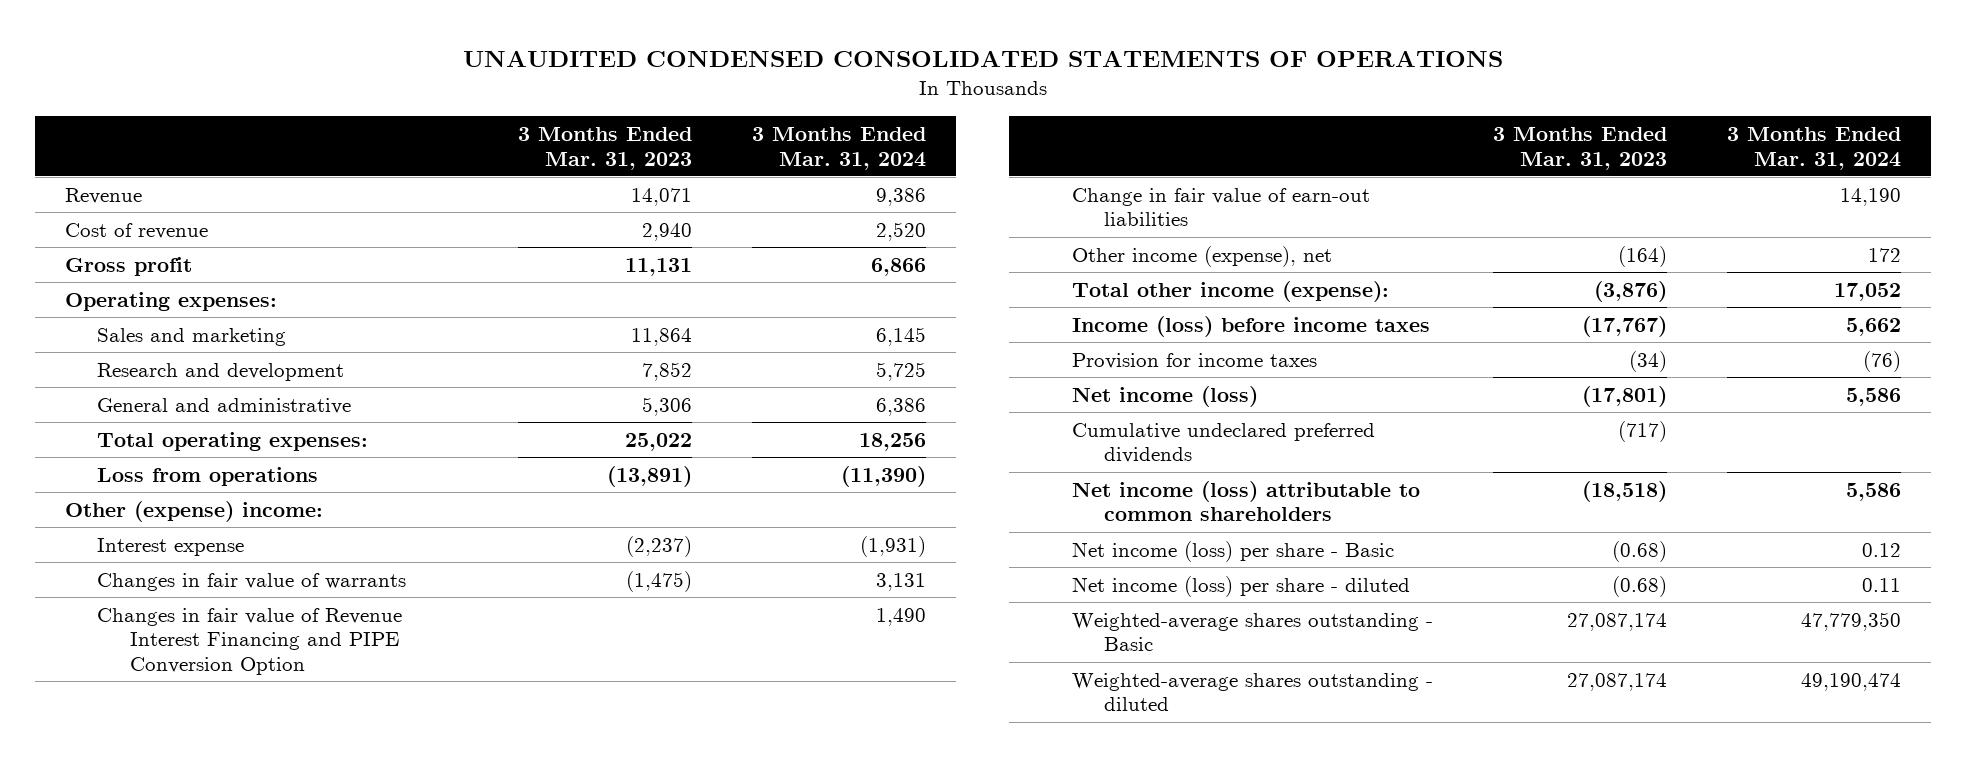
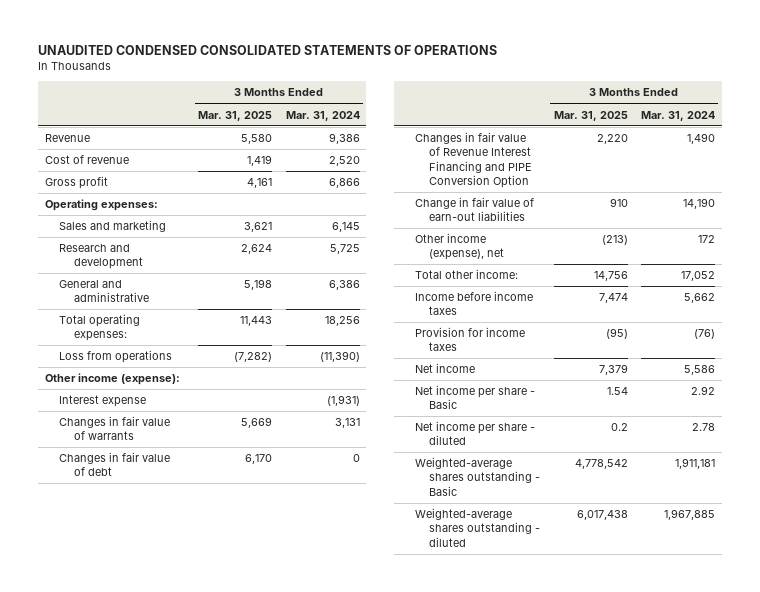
[518,127,693,170] 3 Months Ended Mar. 31, 2023 -> none
none -> [198,110,273,121] Mar. 31, 2025
[64,500,323,522] Other (expense) income: -> [45,373,181,386] Other income (expense):
none -> [59,452,171,477] Changes in fair value of debt
[1071,280,1389,302] Total other income (expense): -> [414,269,518,280] Total other income:
[1071,315,1430,337] Income (loss) before income taxes -> [414,291,533,316] Income before income taxes
[1071,422,1375,464] Cumulative undeclared preferred dividends -> none
[1071,480,1420,522] Net income (loss) attributable to common shareholders -> none
[1071,385,1258,407] Net income (loss) -> [414,363,475,374] Net income
[1071,540,1394,562] Net income (loss) per share - Basic -> [414,385,535,410] Net income per share - Basic
[1861,542,1901,557] 0.12 -> [690,386,715,396] 2.92
[1071,575,1410,597] Net income (loss) per share - diluted -> [414,421,535,446] Net income per share - diluted
[1861,577,1901,592] 0.11 -> [691,423,715,432] 2.78
[1800,611,1901,631] 47,779,350 -> [674,458,715,470] 1,911,181
[1800,672,1901,691] 49,190,474 -> [663,509,715,521] 1,967,885

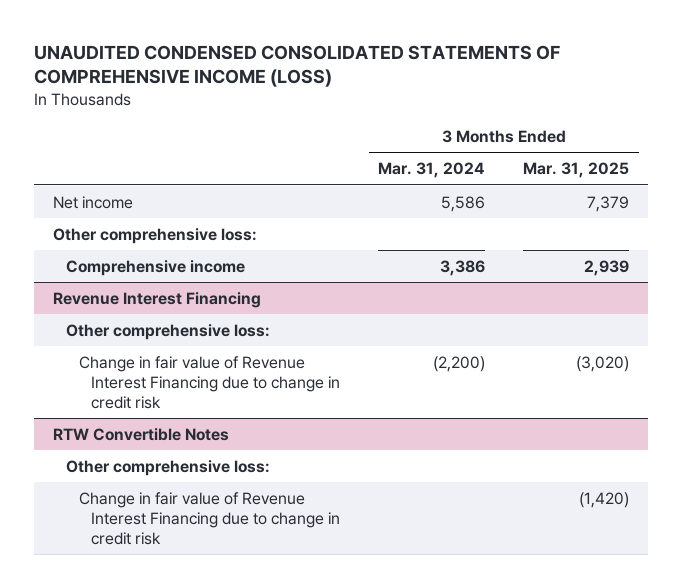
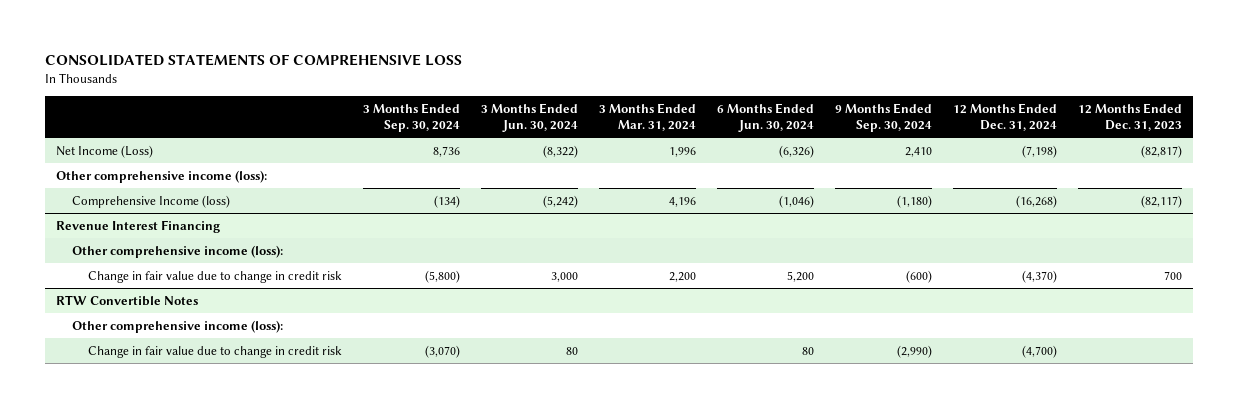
[33,44,560,88] UNAUDITED CONDENSED CONSOLIDATED STATEMENTS OF COMPREHENSIVE INCOME (LOSS) -> [45,54,463,67] CONSOLIDATED STATEMENTS OF COMPREHENSIVE LOSS
[523,162,630,179] Mar. 31, 2025 -> none
none -> [363,102,461,132] 3 Months Ended Sep. 30, 2024
none -> [481,102,579,132] 3 Months Ended Jun. 30, 2024
none -> [717,102,815,132] 6 Months Ended Jun. 30, 2024
none -> [835,102,933,132] 9 Months Ended Sep. 30, 2024
none -> [953,102,1058,131] 12 Months Ended Dec. 31, 2024
none -> [1078,102,1183,131] 12 Months Ended Dec. 31, 2023
[52,195,133,209] Net income -> [55,144,153,158] Net Income (Loss)
[441,195,486,212] 5,586 -> [669,146,697,157] 1,996
[52,227,257,244] Other comprehensive loss: -> [55,169,267,183] Other comprehensive income (loss):
[65,259,245,276] Comprehensive income -> [71,194,230,208] Comprehensive Income (loss)
[440,259,486,276] 3,386 -> [669,196,697,207] 4,196
[65,323,270,340] Other comprehensive loss: -> [71,244,283,258] Other comprehensive income (loss):
[78,355,341,409] Change in fair value of Revenue Interest Financing due to change in credit risk -> [88,270,343,283] Change in fair value due to change in credit risk
[433,355,486,372] (2,200) -> [669,271,697,282] 2,200
[65,459,270,476] Other comprehensive loss: -> [71,319,283,333] Other comprehensive income (loss):
[78,491,341,545] Change in fair value of Revenue Interest Financing due to change in credit risk -> [88,345,343,358] Change in fair value due to change in credit risk

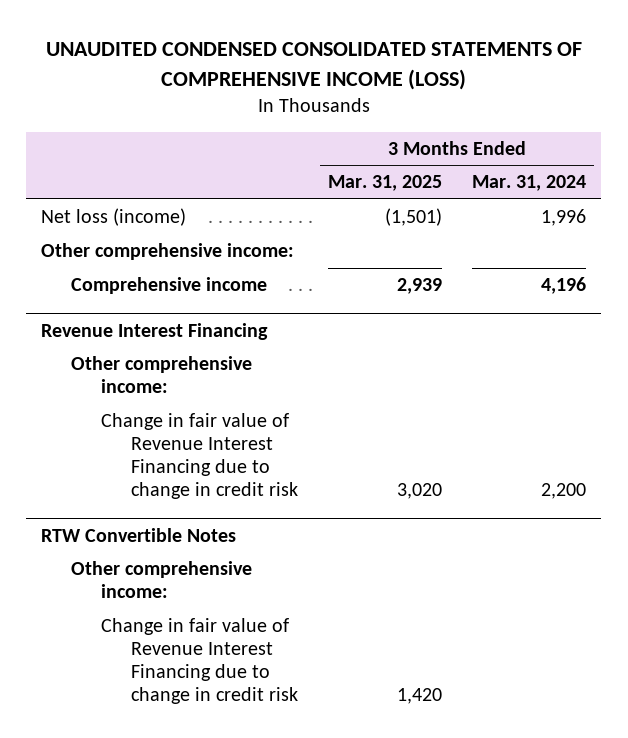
[45,54,463,67] CONSOLIDATED STATEMENTS OF COMPREHENSIVE LOSS -> [45,42,582,91] UNAUDITED CONDENSED CONSOLIDATED STATEMENTS OF COMPREHENSIVE INCOME (LOSS)
[363,102,461,132] 3 Months Ended Sep. 30, 2024 -> none
[481,102,579,132] 3 Months Ended Jun. 30, 2024 -> none
[717,102,815,132] 6 Months Ended Jun. 30, 2024 -> none
[835,102,933,132] 9 Months Ended Sep. 30, 2024 -> none
[953,102,1058,131] 12 Months Ended Dec. 31, 2024 -> none
[1078,102,1183,131] 12 Months Ended Dec. 31, 2023 -> none
none -> [328,175,443,192] Mar. 31, 2025
[55,144,153,158] Net Income (Loss) -> [41,208,187,227] Net loss (income)
[55,169,267,183] Other comprehensive income (loss): -> [41,243,295,261] Other comprehensive income:
[71,194,230,208] Comprehensive Income (loss) -> [71,277,268,295] Comprehensive income
[71,244,283,258] Other comprehensive income (loss): -> [71,356,253,394] Other comprehensive income:
[88,270,343,283] Change in fair value due to change in credit risk -> [100,413,298,500] Change in fair value of Revenue Interest Financing due to change in credit risk
[71,319,283,333] Other comprehensive income (loss): -> [71,561,253,599] Other comprehensive income:
[88,345,343,358] Change in fair value due to change in credit risk -> [100,618,298,705] Change in fair value of Revenue Interest Financing due to change in credit risk

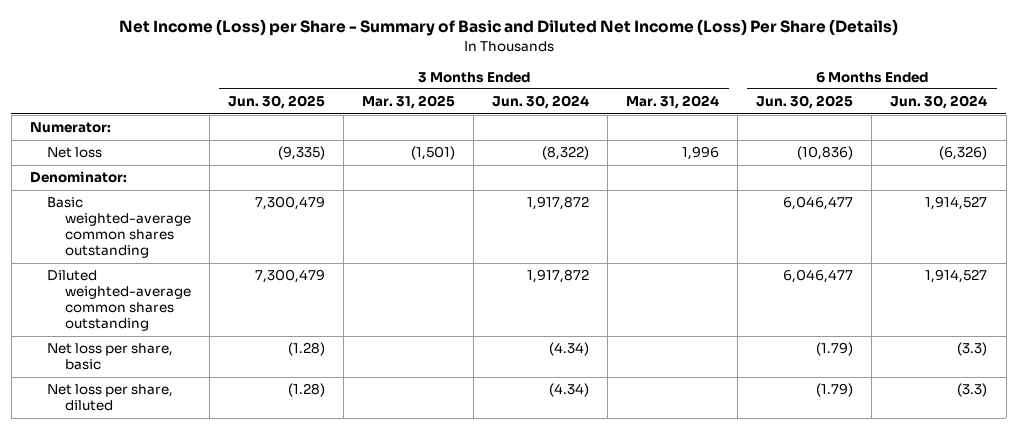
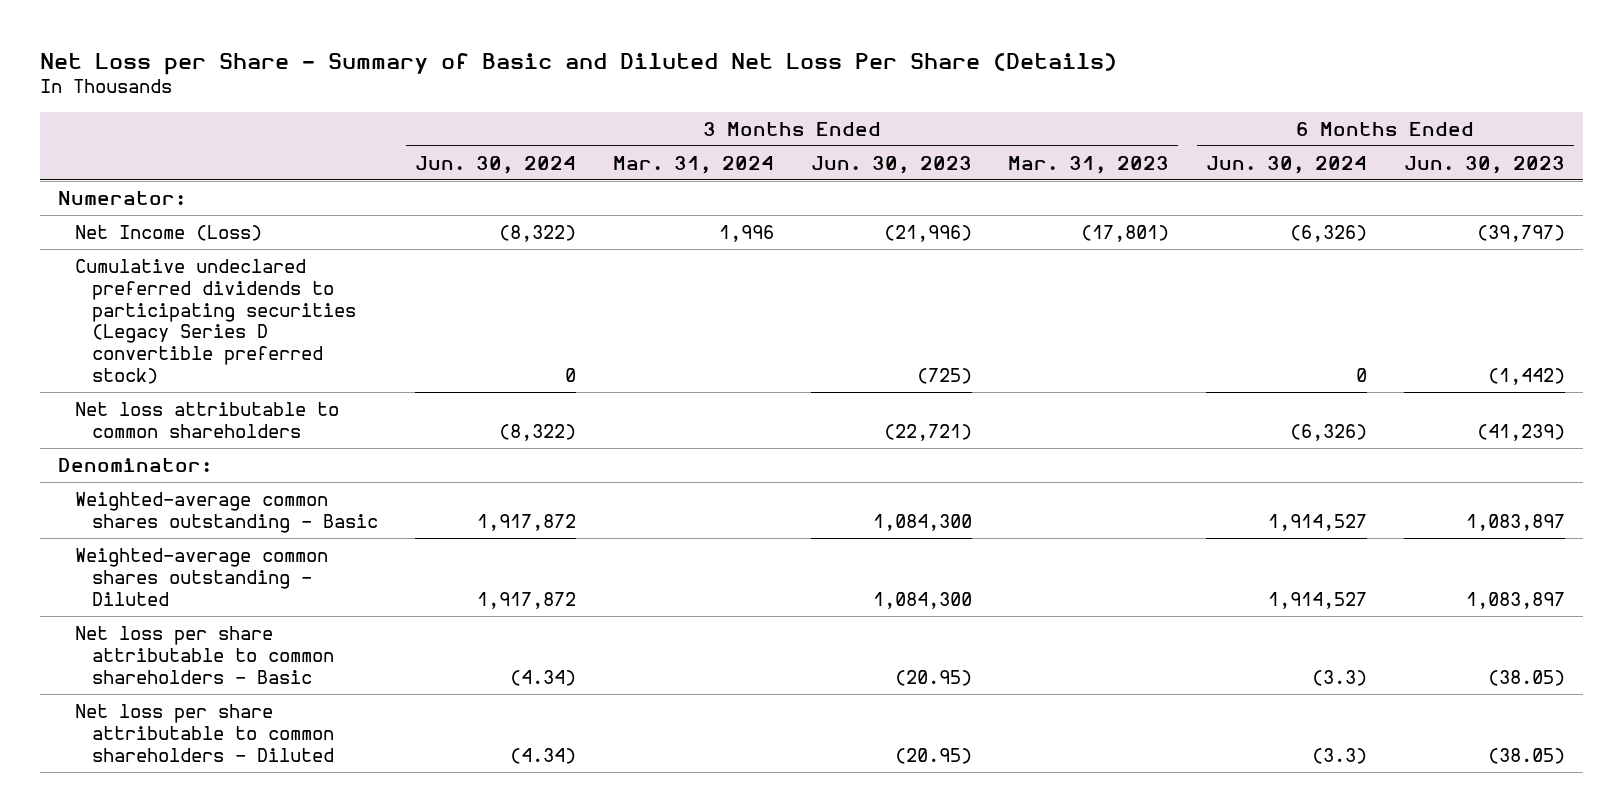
[118,19,898,37] Net Income (Loss) per Share - Summary of Basic and Diluted Net Income (Loss) Per Share (Details) -> [39,52,1117,75] Net Loss per Share - Summary of Basic and Diluted Net Loss Per Share (Details)
[228,95,326,110] Jun. 30, 2025 -> none
[362,95,456,110] Mar. 31, 2025 -> none
[756,95,854,110] Jun. 30, 2025 -> none
none -> [810,155,972,174] Jun. 30, 2023
none -> [1008,155,1170,174] Mar. 31, 2023
none -> [1403,155,1565,174] Jun. 30, 2023
[47,147,103,159] Net loss -> [75,225,263,242] Net Income (Loss)
none -> [75,259,357,384] Cumulative undeclared preferred dividends to participating securities (Legacy Series D convertible preferred stock)
none -> [75,402,340,438] Net loss attributable to common shareholders
[47,197,191,259] Basic weighted-average common shares outstanding -> [75,492,379,533] Weighted-average common shares outstanding - Basic
[47,270,191,332] Diluted weighted-average common shares outstanding -> [75,548,329,606] Weighted-average common shares outstanding - Diluted
[47,343,174,371] Net loss per share, basic -> [75,626,335,684] Net loss per share attributable to common shareholders - Basic
[47,384,174,412] Net loss per share, diluted -> [75,704,335,762] Net loss per share attributable to common shareholders - Diluted

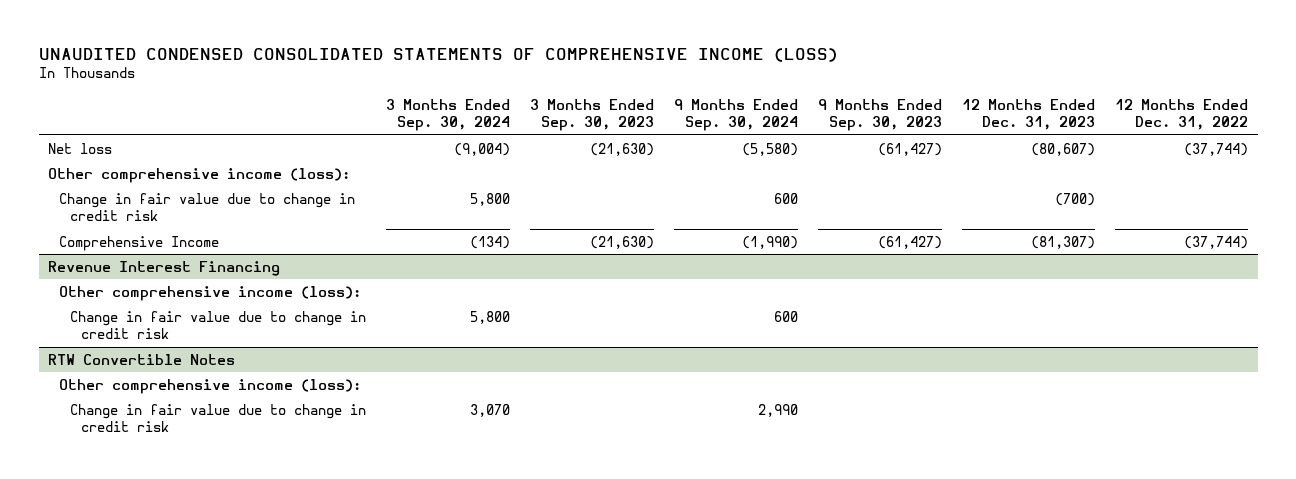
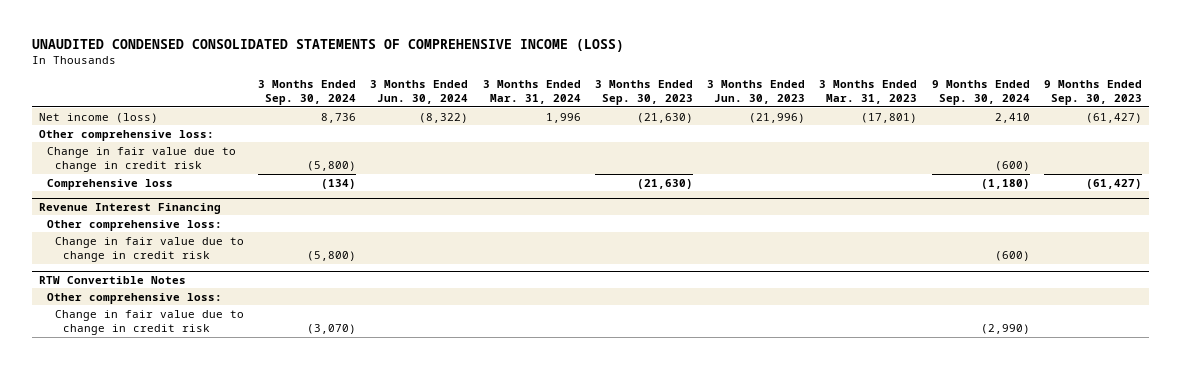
[961,98,1095,131] 12 Months Ended Dec. 31, 2023 -> none
[1114,98,1248,131] 12 Months Ended Dec. 31, 2022 -> none
none -> [370,79,469,105] 3 Months Ended Jun. 30, 2024
none -> [482,79,581,105] 3 Months Ended Mar. 31, 2024
none -> [707,79,806,105] 3 Months Ended Jun. 30, 2023
none -> [819,79,918,105] 3 Months Ended Mar. 31, 2023
[48,142,113,154] Net loss -> [39,112,159,123] Net income (loss)
[454,142,511,156] (9,004) -> [321,112,357,123] 8,736
[741,142,798,156] (5,580) -> [994,112,1030,123] 2,410
[48,167,351,183] Other comprehensive income (loss): -> [39,129,215,141] Other comprehensive loss:
[470,192,511,206] 5,800 -> [307,160,357,171] (5,800)
[773,192,798,204] 600 -> [994,160,1030,171] (600)
[59,235,220,251] Comprehensive Income -> [46,178,173,190] Comprehensive loss
[741,235,798,249] (1,990) -> [980,178,1030,189] (1,180)
[59,285,362,301] Other comprehensive income (loss): -> [46,219,222,231] Other comprehensive loss:
[470,310,511,324] 5,800 -> [307,250,357,261] (5,800)
[773,310,798,322] 600 -> [994,250,1030,261] (600)
[59,378,362,394] Other comprehensive income (loss): -> [46,292,222,304] Other comprehensive loss:
[470,403,511,417] 3,070 -> [307,323,357,334] (3,070)
[757,403,798,417] 2,990 -> [980,323,1030,334] (2,990)

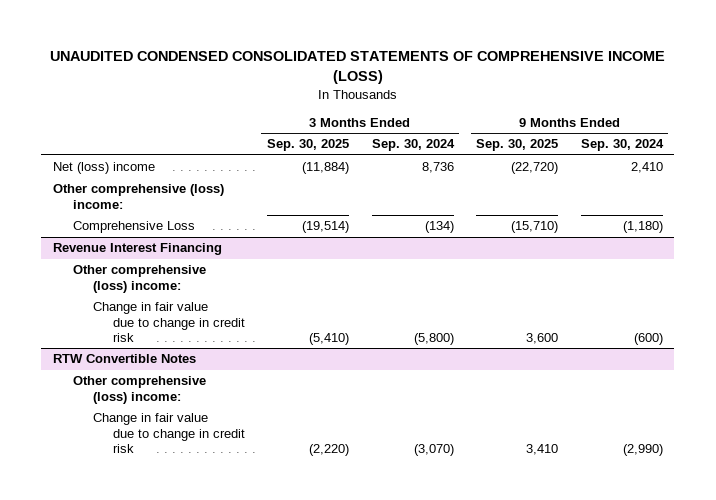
[370,79,469,105] 3 Months Ended Jun. 30, 2024 -> none
[482,79,581,105] 3 Months Ended Mar. 31, 2024 -> none
[594,79,693,106] 3 Months Ended Sep. 30, 2023 -> none
[707,79,806,105] 3 Months Ended Jun. 30, 2023 -> none
[819,79,918,105] 3 Months Ended Mar. 31, 2023 -> none
[1044,79,1143,106] 9 Months Ended Sep. 30, 2023 -> none
none -> [267,139,350,152] Sep. 30, 2025
none -> [476,139,559,152] Sep. 30, 2025
[46,146,236,172] Change in fair value due to change in credit risk -> none
[39,112,159,123] Net income (loss) -> [52,162,155,175] Net (loss) income
[39,129,215,141] Other comprehensive loss: -> [52,184,224,209] Other comprehensive (loss) income:
[46,178,173,190] Comprehensive loss -> [72,221,195,234] Comprehensive Loss
[46,219,222,231] Other comprehensive loss: -> [72,265,206,293] Other comprehensive (loss) income:
[46,292,222,304] Other comprehensive loss: -> [72,376,206,404] Other comprehensive (loss) income:

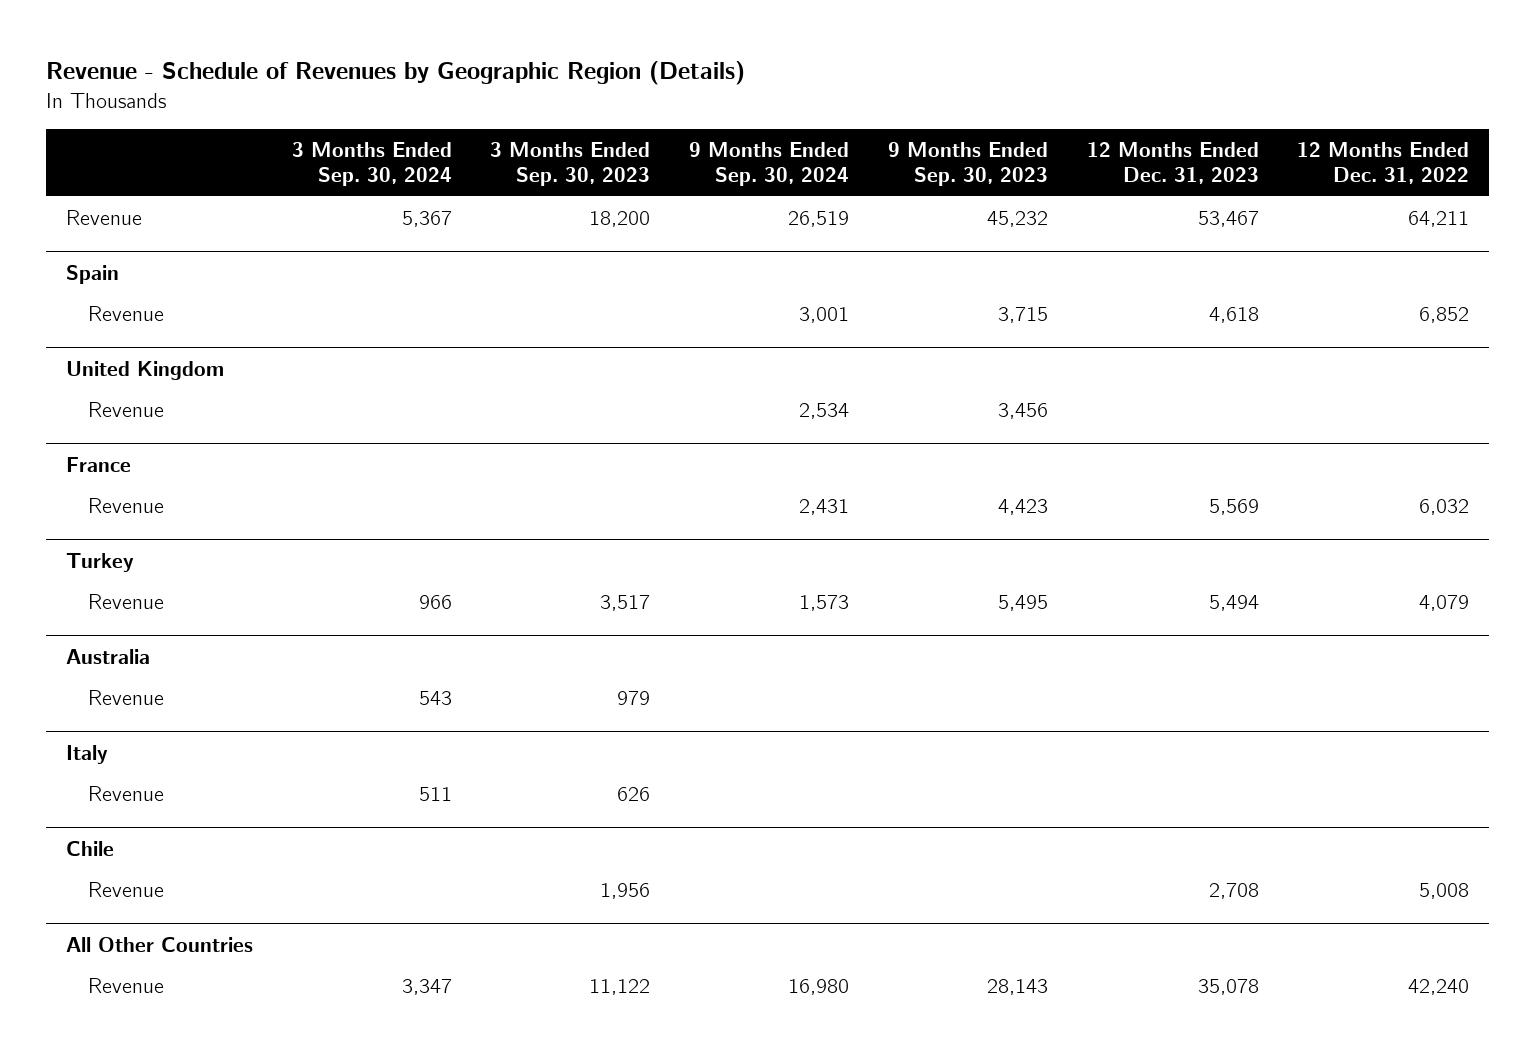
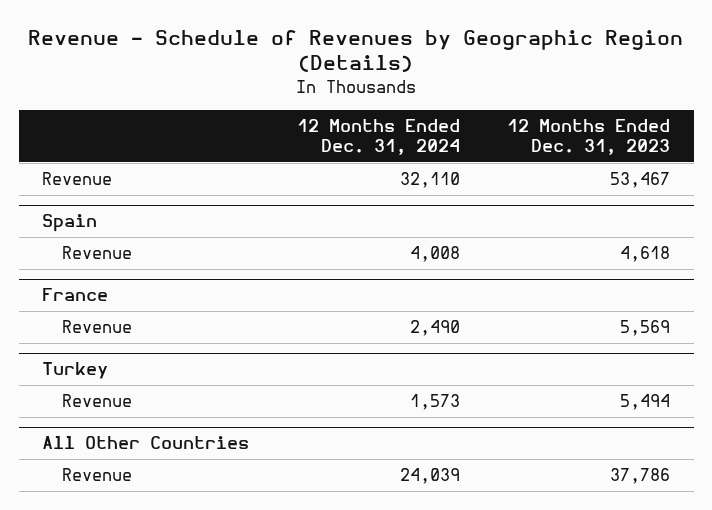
[291,141,452,187] 3 Months Ended Sep. 30, 2024 -> none
[490,141,651,187] 3 Months Ended Sep. 30, 2023 -> none
[689,141,850,187] 9 Months Ended Sep. 30, 2024 -> none
[887,141,1048,187] 9 Months Ended Sep. 30, 2023 -> none
[1297,141,1470,185] 12 Months Ended Dec. 31, 2022 -> none
none -> [296,118,460,155] 12 Months Ended Dec. 31, 2024
[65,360,224,380] United Kingdom -> none
[88,402,165,418] Revenue -> none
[65,648,150,664] Australia -> none
[88,690,165,706] Revenue -> none
[65,744,108,764] Italy -> none
[88,786,165,802] Revenue -> none
[65,840,114,856] Chile -> none
[88,882,165,898] Revenue -> none
[1197,979,1259,996] 35,078 -> [609,468,670,485] 37,786

